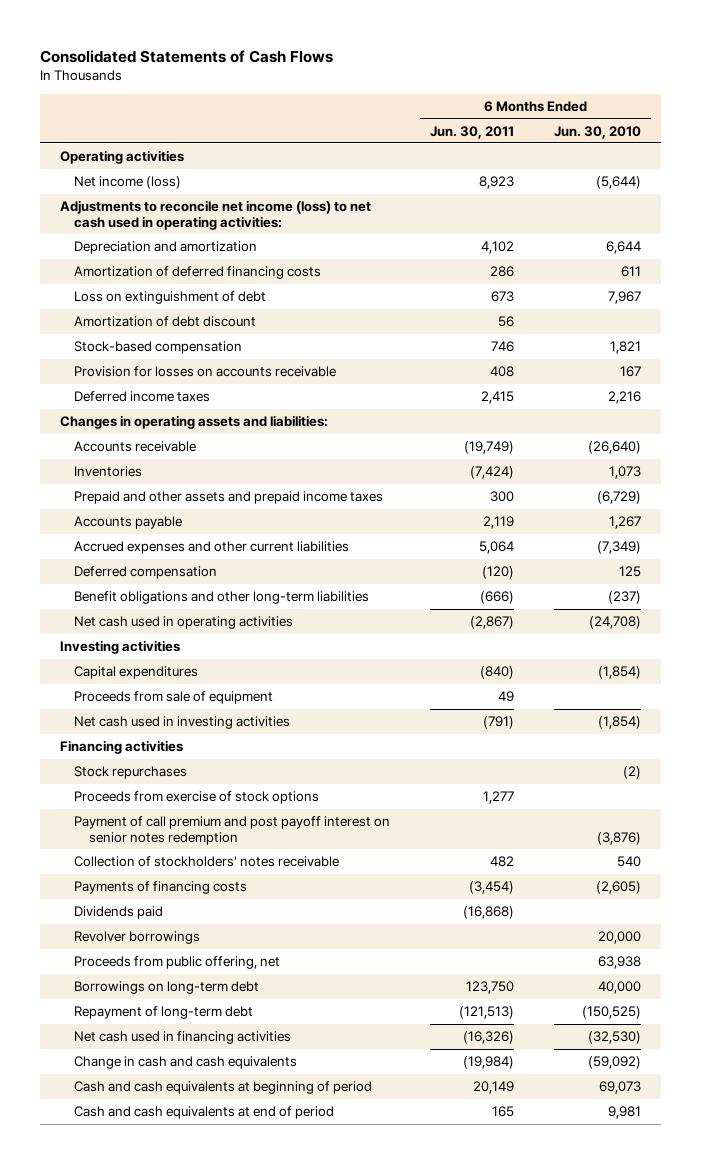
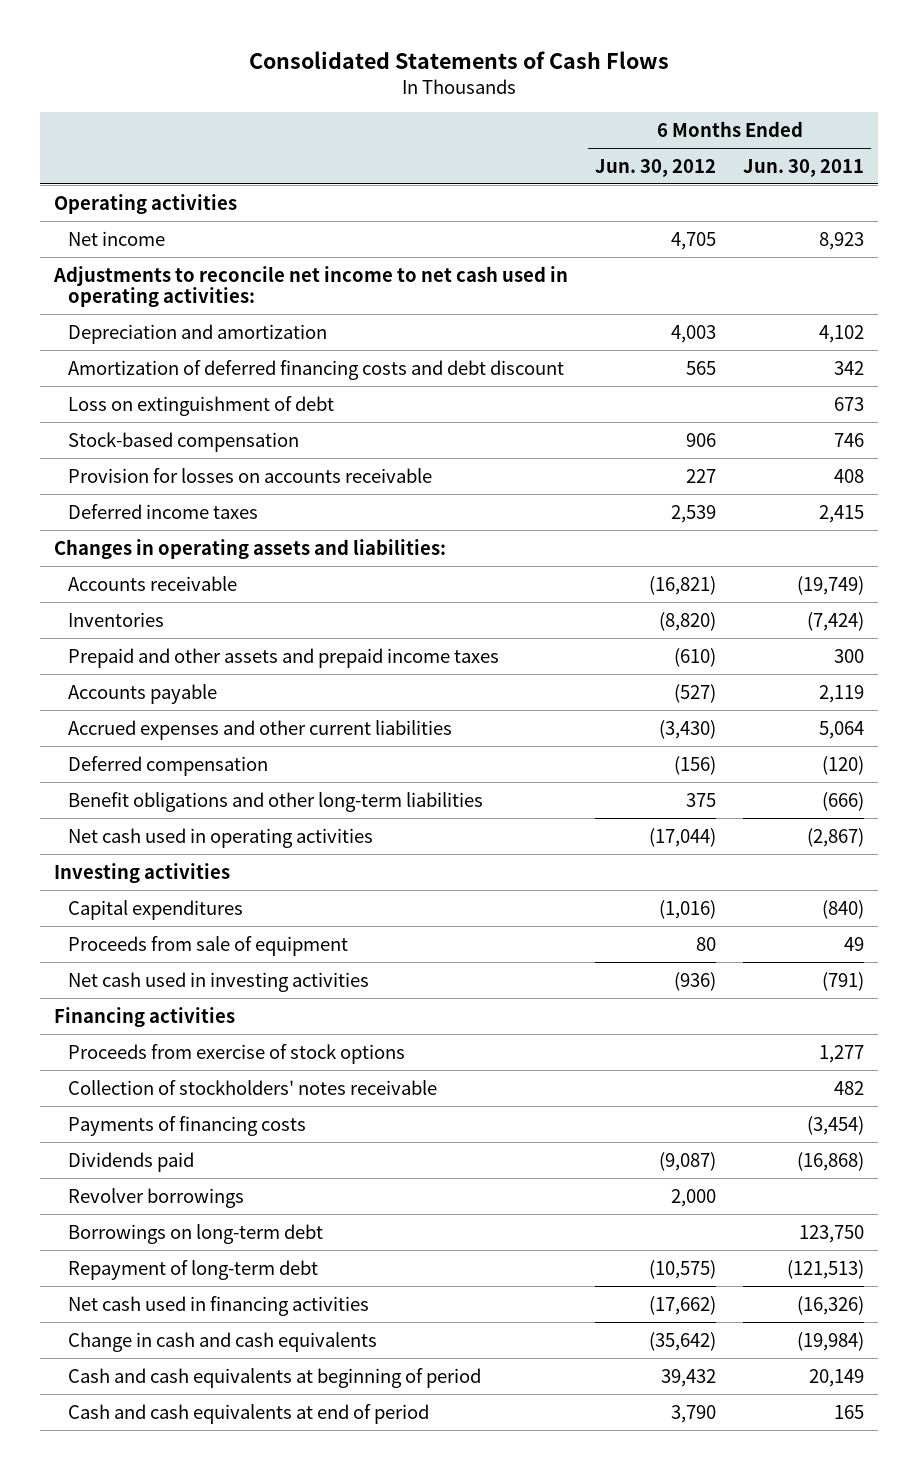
[553,125,641,139] Jun. 30, 2010 -> none
none -> [594,158,716,177] Jun. 30, 2012
[74,176,182,190] Net income (loss) -> [68,230,166,246] Net income
[60,200,372,230] Adjustments to reconcile net income (loss) to net cash used in operating activities: -> [52,265,568,308] Adjustments to reconcile net income to net cash used in operating activities:
[74,266,322,280] Amortization of deferred financing costs -> [68,359,565,380] Amortization of deferred financing costs and debt discount
[490,266,515,278] 286 -> [834,360,865,375] 342
[74,316,257,328] Amortization of debt discount -> none
[74,766,188,780] Stock repurchases -> none
[74,816,391,845] Payment of call premium and post payoff interest on senior notes redemption -> none
[74,956,281,970] Proceeds from public offering, net -> none

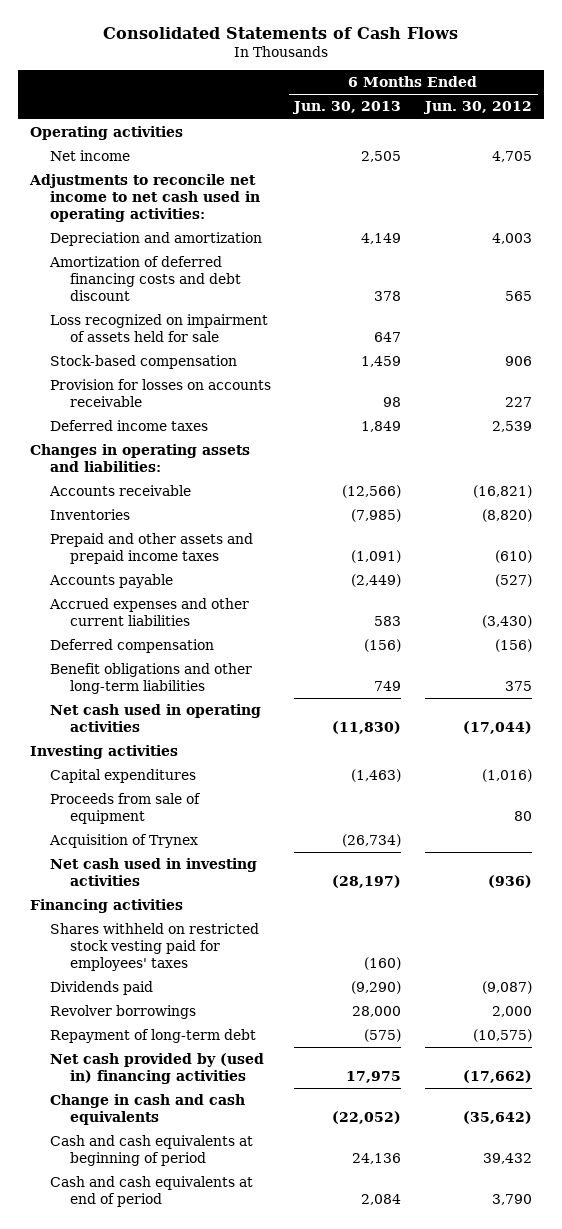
[743,158,865,177] Jun. 30, 2011 -> none
none -> [292,101,402,115] Jun. 30, 2013
[68,395,335,416] Loss on extinguishment of debt -> none
none -> [49,314,268,343] Loss recognized on impairment of assets held for sale
none -> [48,834,198,849] Acquisition of Trynex
[68,1043,406,1064] Proceeds from exercise of stock options -> none
[68,1079,438,1095] Collection of stockholders' notes receivable -> none
[68,1115,307,1136] Payments of financing costs -> none
none -> [49,923,259,972] Shares withheld on restricted stock vesting paid for employees' taxes
[68,1223,324,1244] Borrowings on long-term debt -> none
[68,1295,370,1316] Net cash used in financing activities -> [49,1053,264,1085] Net cash provided by (used in) financing activities

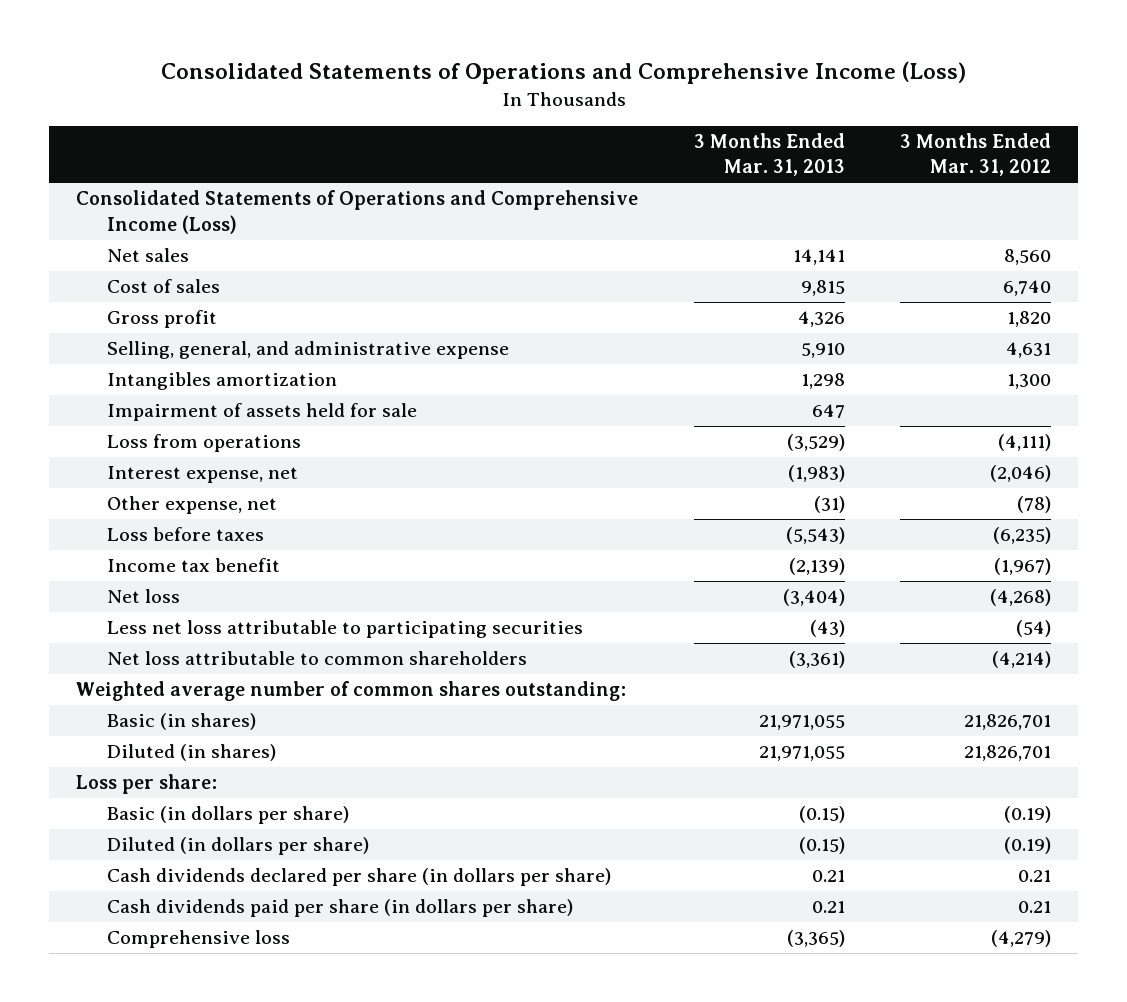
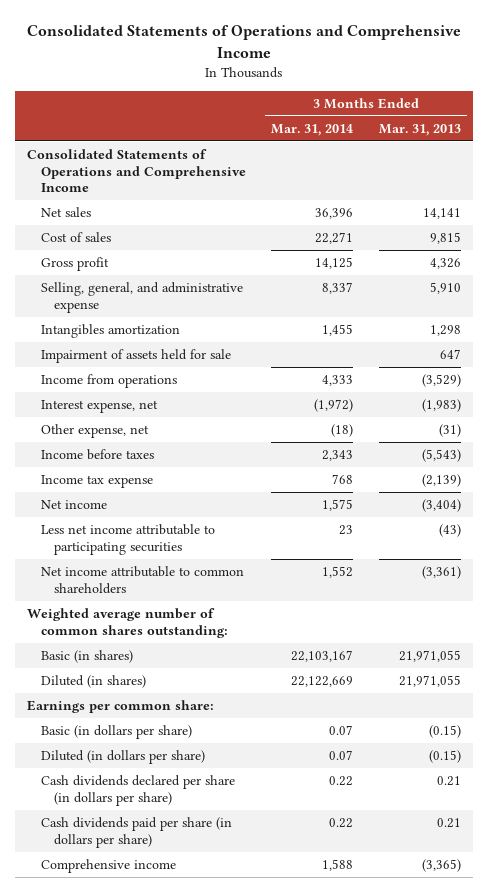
[160,61,966,85] Consolidated Statements of Operations and Comprehensive Income (Loss) -> [26,25,461,59] Consolidated Statements of Operations and Comprehensive Income
[899,132,1051,177] 3 Months Ended Mar. 31, 2012 -> none
none -> [271,123,354,136] Mar. 31, 2014
[76,190,639,234] Consolidated Statements of Operations and Comprehensive Income (Loss) -> [27,149,246,193] Consolidated Statements of Operations and Comprehensive Income
[107,434,302,453] Loss from operations -> [40,374,177,389] Income from operations
[107,527,265,542] Loss before taxes -> [40,449,154,461] Income before taxes
[107,558,281,573] Income tax benefit -> [40,475,153,489] Income tax expense
[107,589,181,604] Net loss -> [40,500,107,510] Net income
[107,620,584,639] Less net loss attributable to participating securities -> [40,524,215,555] Less net income attributable to participating securities
[107,651,528,666] Net loss attributable to common shareholders -> [40,566,244,594] Net income attributable to common shareholders
[76,774,218,795] Loss per share: -> [27,700,215,714] Earnings per common share:
[107,930,291,949] Comprehensive loss -> [40,859,176,874] Comprehensive income

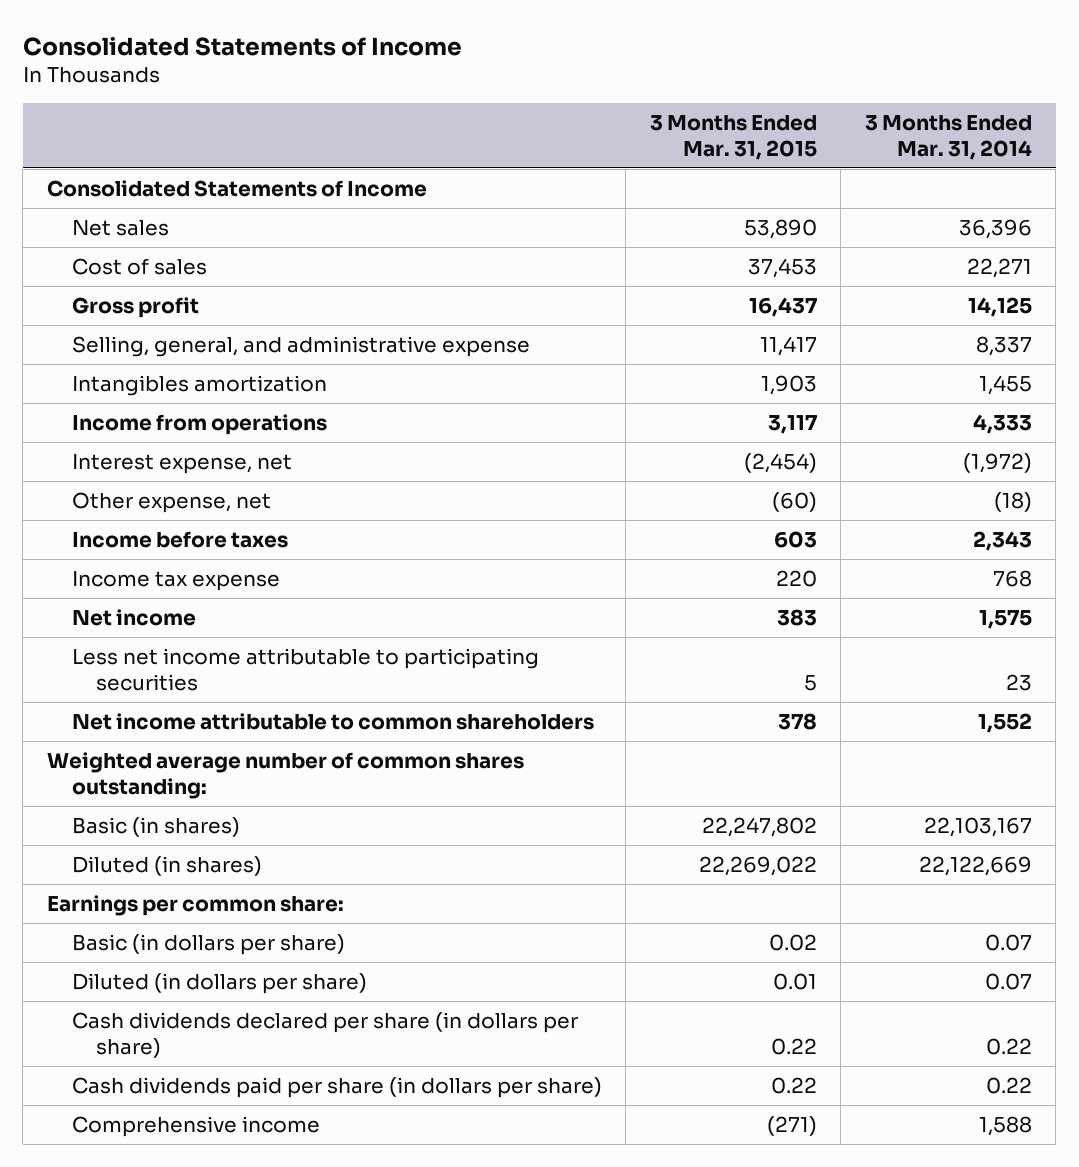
[26,25,461,59] Consolidated Statements of Operations and Comprehensive Income -> [22,35,462,56] Consolidated Statements of Income
[378,123,461,136] Mar. 31, 2013 -> none
none -> [649,115,817,160] 3 Months Ended Mar. 31, 2015
[27,149,246,193] Consolidated Statements of Operations and Comprehensive Income -> [46,180,427,198] Consolidated Statements of Income
[40,349,231,364] Impairment of assets held for sale -> none

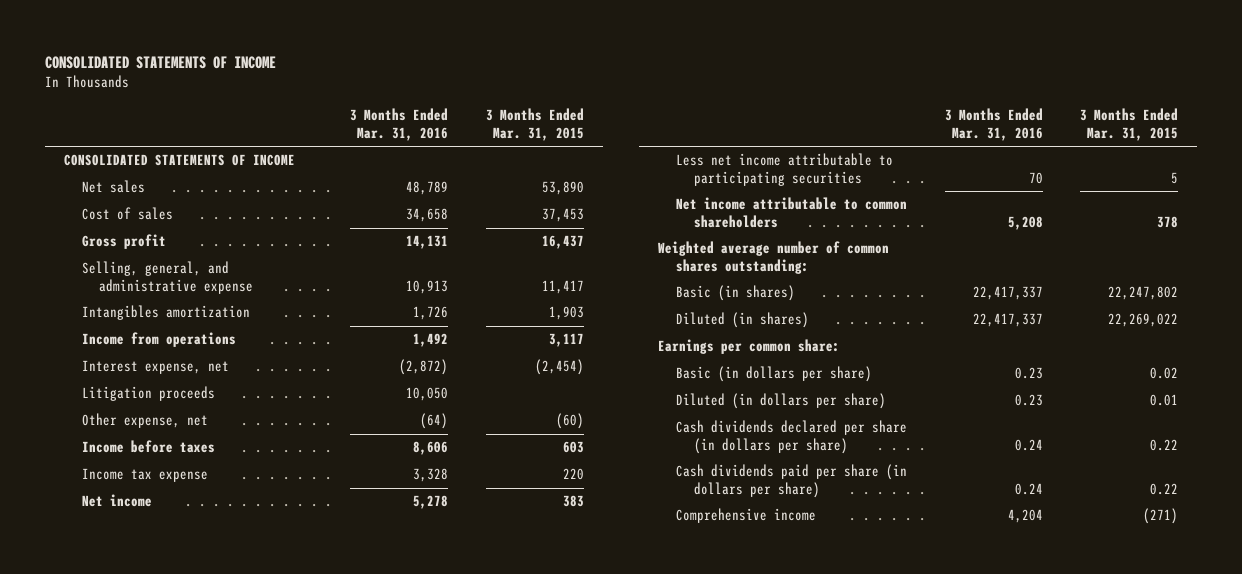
[22,35,462,56] Consolidated Statements of Income -> [45,55,277,69] CONSOLIDATED STATEMENTS OF INCOME
[864,115,1032,160] 3 Months Ended Mar. 31, 2014 -> none
none -> [350,108,449,141] 3 Months Ended Mar. 31, 2016
[46,180,427,198] Consolidated Statements of Income -> [64,154,296,167] CONSOLIDATED STATEMENTS OF INCOME
none -> [81,386,215,402] Litigation proceeds

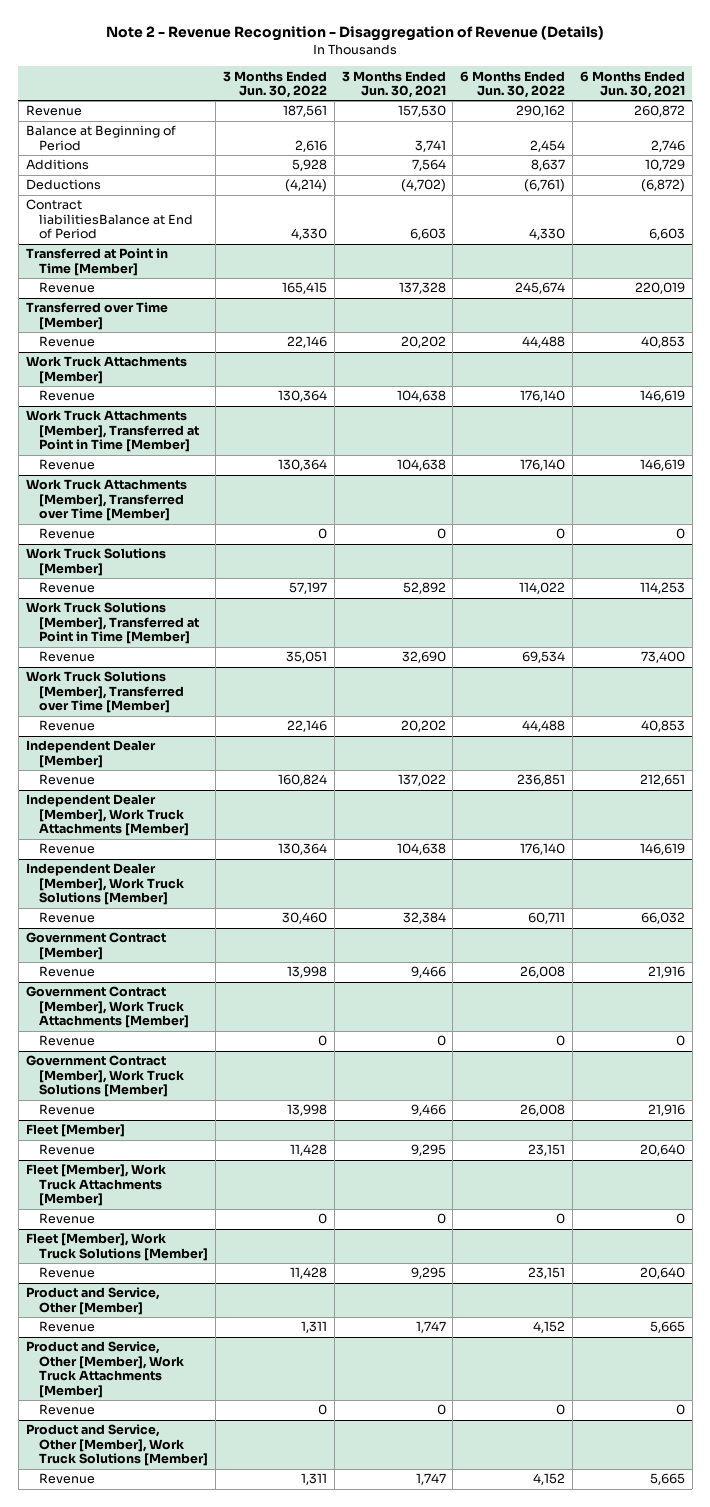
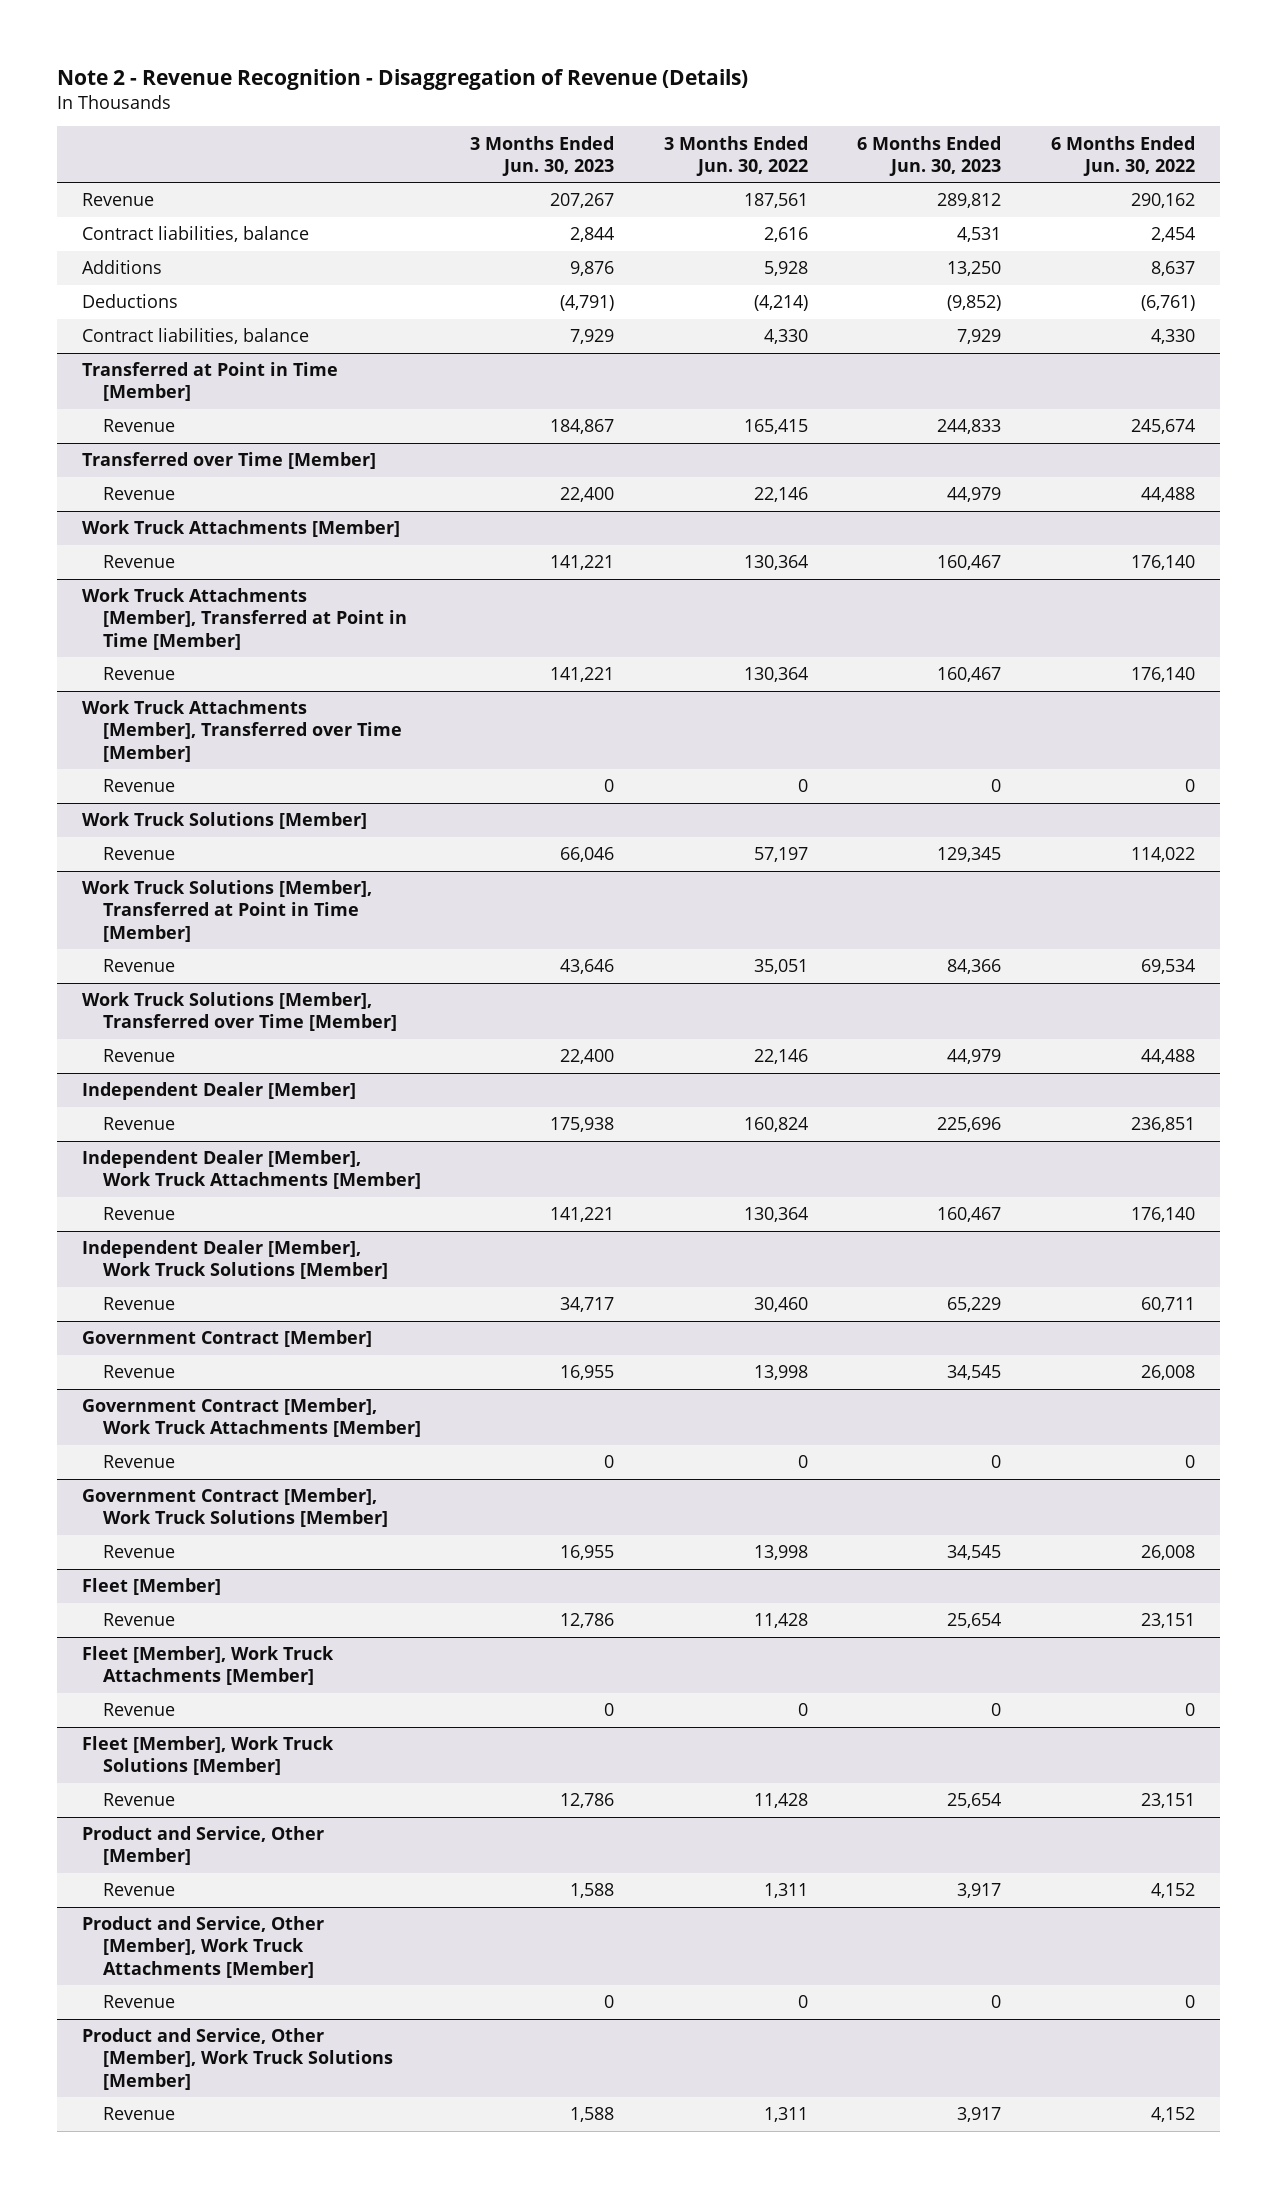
[341,70,446,99] 3 Months Ended Jun. 30, 2021 -> none
[579,70,685,99] 6 Months Ended Jun. 30, 2021 -> none
none -> [470,135,615,176] 3 Months Ended Jun. 30, 2023
none -> [857,135,1002,176] 6 Months Ended Jun. 30, 2023
[25,125,176,151] Balance at Beginning of Period -> [81,226,309,243] Contract liabilities, balance
[25,199,194,240] Contract liabilitiesBalance at End of Period -> [81,328,309,345] Contract liabilities, balance

